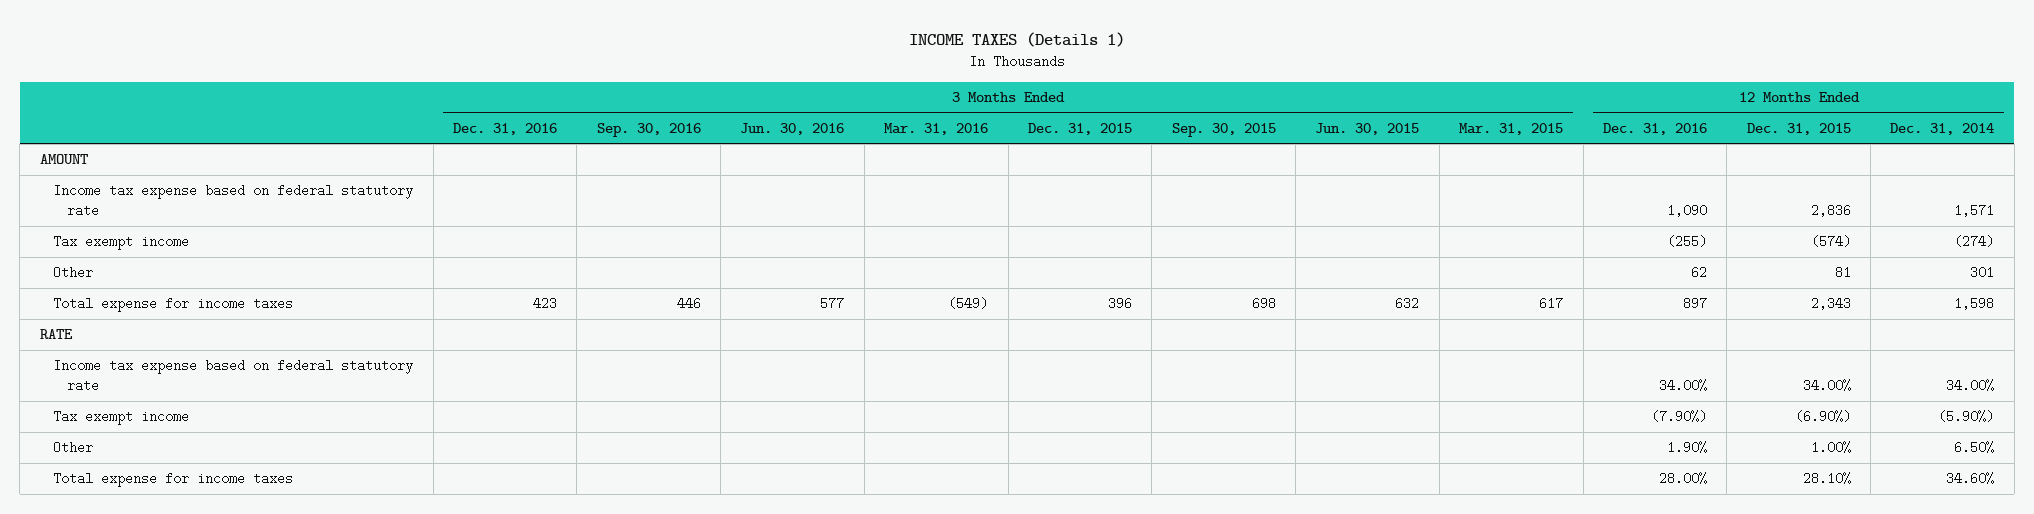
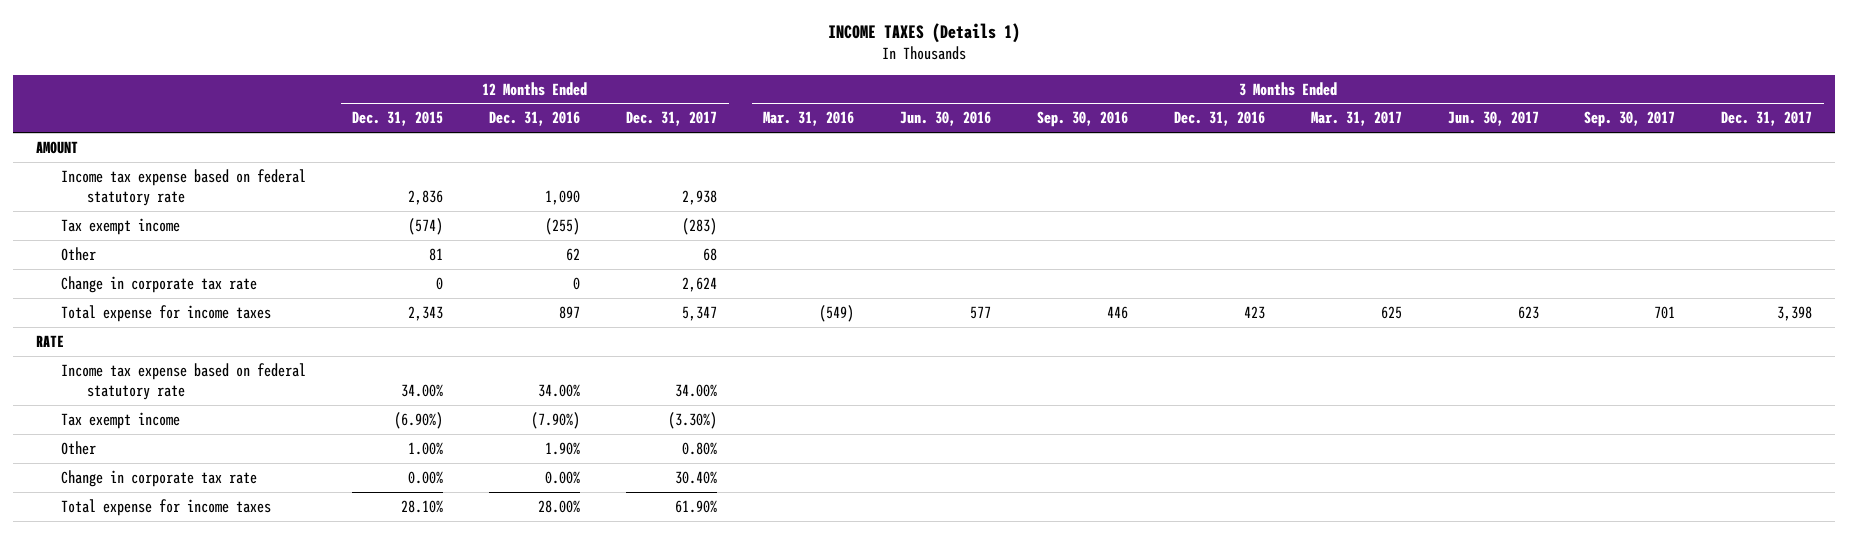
[1027,122,1132,135] Dec. 31, 2015 -> none
[1171,122,1276,137] Sep. 30, 2015 -> none
[1315,122,1420,135] Jun. 30, 2015 -> none
[1459,122,1564,135] Mar. 31, 2015 -> none
[1890,122,1995,135] Dec. 31, 2014 -> none
none -> [626,111,718,127] Dec. 31, 2017
none -> [1310,111,1402,127] Mar. 31, 2017
none -> [1447,111,1539,127] Jun. 30, 2017
none -> [1584,111,1676,128] Sep. 30, 2017
none -> [1721,111,1813,127] Dec. 31, 2017
none -> [61,275,258,293] Change in corporate tax rate
none -> [61,469,258,487] Change in corporate tax rate

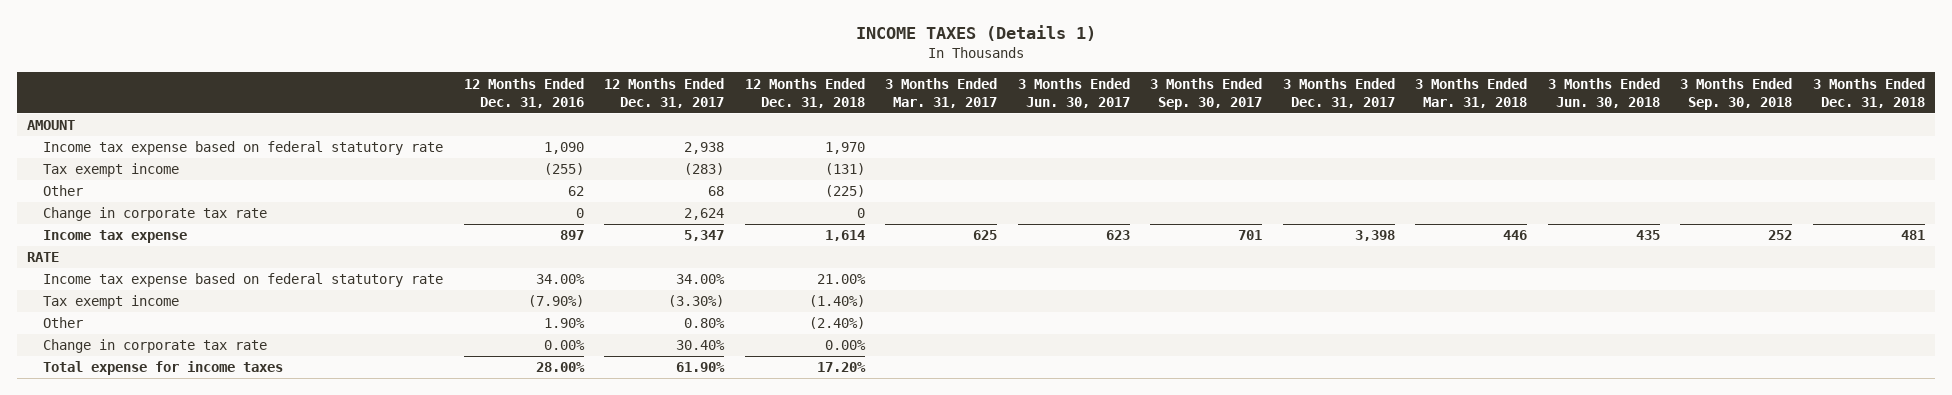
[352,111,444,127] Dec. 31, 2015 -> none
[763,111,855,127] Mar. 31, 2016 -> none
[899,111,991,127] Jun. 30, 2016 -> none
[1036,111,1128,128] Sep. 30, 2016 -> none
[1173,111,1265,127] Dec. 31, 2016 -> none
none -> [744,77,865,108] 12 Months Ended Dec. 31, 2018
none -> [1415,77,1528,108] 3 Months Ended Mar. 31, 2018
none -> [1547,77,1660,108] 3 Months Ended Jun. 30, 2018
none -> [1680,77,1793,110] 3 Months Ended Sep. 30, 2018
none -> [1812,77,1925,108] 3 Months Ended Dec. 31, 2018
[61,304,272,322] Total expense for income taxes -> [43,230,188,244] Income tax expense

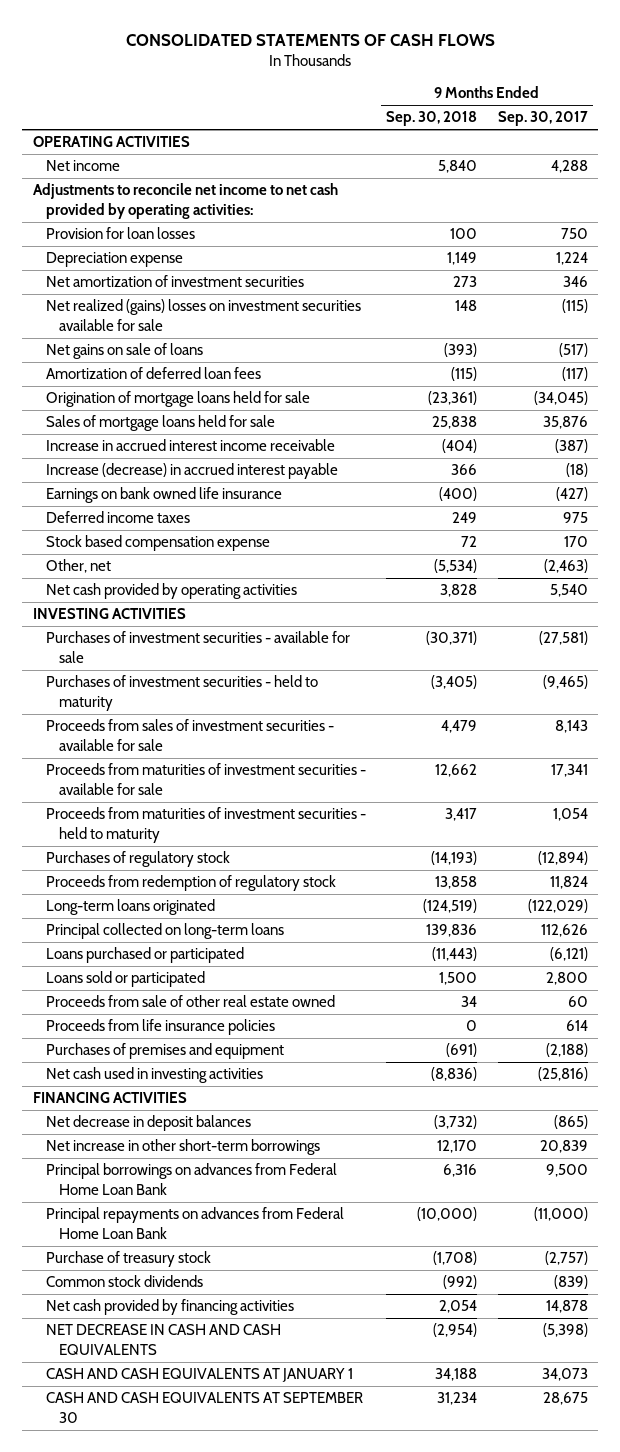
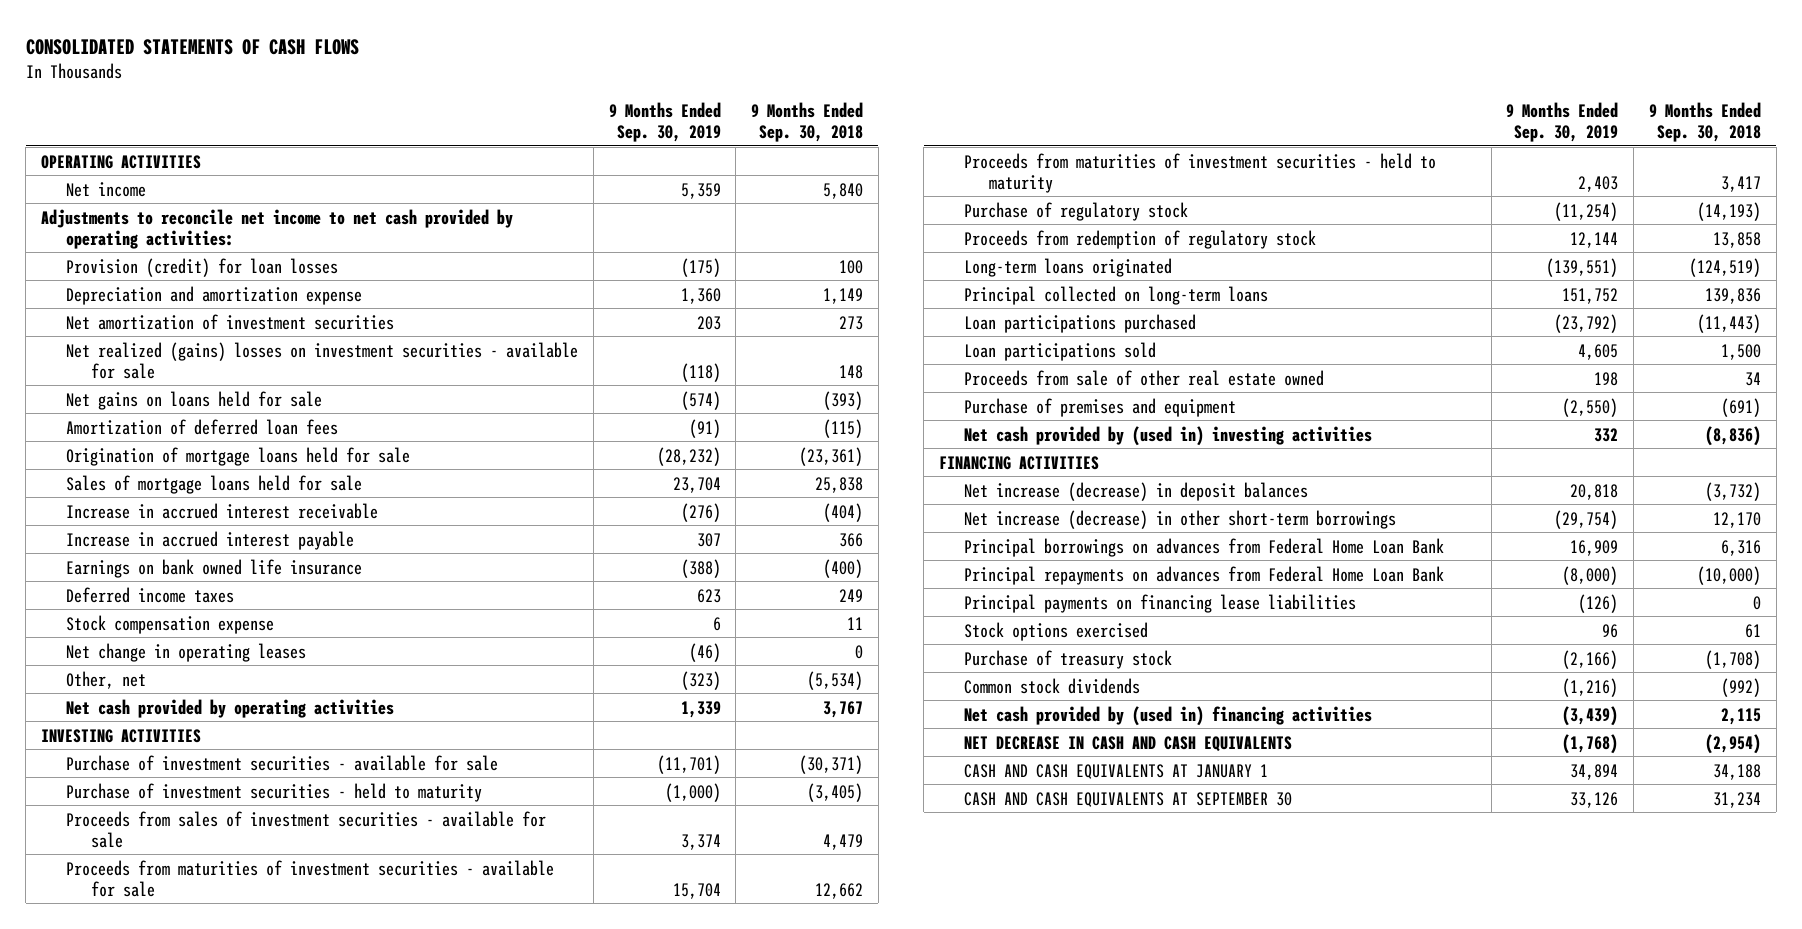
[497,111,588,127] Sep. 30, 2017 -> none
none -> [608,101,721,142] 9 Months Ended Sep. 30, 2019
[45,227,195,240] Provision for loan losses -> [66,257,339,277] Provision (credit) for loan losses
[45,252,183,268] Depreciation expense -> [66,285,363,305] Depreciation and amortization expense
[45,299,361,331] Net realized (gains) losses on investment securities available for sale -> [66,341,579,379] Net realized (gains) losses on investment securities - available for sale
[45,343,203,360] Net gains on sale of loans -> [66,390,323,410] Net gains on loans held for sale
[45,439,335,452] Increase in accrued interest income receivable -> [66,502,379,519] Increase in accrued interest receivable
[45,463,338,480] Increase (decrease) in accrued interest payable -> [66,530,355,550] Increase in accrued interest payable
[45,535,270,552] Stock based compensation expense -> [66,614,275,634] Stock compensation expense
[461,536,478,548] 72 -> [847,616,864,630] 11
none -> [66,642,307,662] Net change in operating leases
[440,584,478,598] 3,828 -> [823,700,864,718] 3,767
[45,631,350,663] Purchases of investment securities - available for sale -> [66,754,499,771] Purchase of investment securities - available for sale
[45,675,318,711] Purchases of investment securities - held to maturity -> [66,782,483,802] Purchase of investment securities - held to maturity
[45,851,230,868] Purchases of regulatory stock -> [963,201,1188,221] Purchase of regulatory stock
[45,947,244,964] Loans purchased or participated -> [963,313,1196,333] Loan participations purchased
[45,971,205,988] Loans sold or participated -> [963,341,1156,361] Loan participations sold
[45,1019,275,1036] Proceeds from life insurance policies -> none
[45,1043,284,1060] Purchases of premises and equipment -> [963,397,1236,417] Purchase of premises and equipment
[45,1067,263,1084] Net cash used in investing activities -> [963,425,1372,446] Net cash provided by (used in) investing activities
[45,1115,251,1132] Net decrease in deposit balances -> [963,481,1308,501] Net increase (decrease) in deposit balances
[45,1139,320,1156] Net increase in other short-term borrowings -> [963,509,1396,529] Net increase (decrease) in other short-term borrowings
none -> [963,593,1356,613] Principal payments on financing lease liabilities
none -> [963,621,1148,641] Stock options exercised
[45,1299,294,1316] Net cash provided by financing activities -> [963,705,1372,726] Net cash provided by (used in) financing activities
[439,1300,478,1314] 2,054 -> [1720,707,1761,725] 2,115

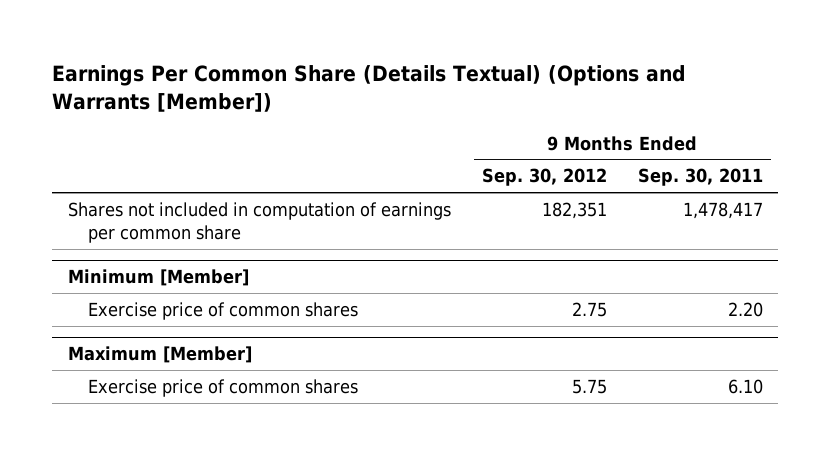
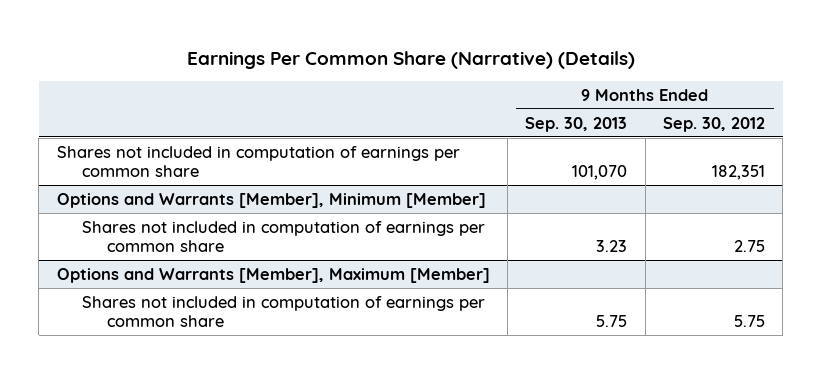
[52,64,687,112] Earnings Per Common Share (Details Textual) (Options and Warrants [Member]) -> [186,50,635,69] Earnings Per Common Share (Narrative) (Details)
[637,168,763,187] Sep. 30, 2011 -> none
none -> [525,116,628,132] Sep. 30, 2013
[67,269,249,287] Minimum [Member] -> none
[67,346,252,364] Maximum [Member] -> none
none -> [56,192,486,208] Options and Warrants [Member], Minimum [Member]
[88,301,359,320] Exercise price of common shares -> [81,220,485,253] Shares not included in computation of earnings per common share
none -> [56,267,490,283] Options and Warrants [Member], Maximum [Member]
[88,378,359,397] Exercise price of common shares -> [81,295,485,328] Shares not included in computation of earnings per common share

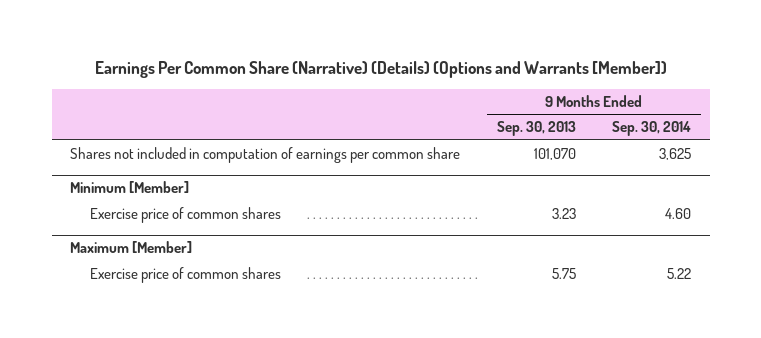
[186,50,635,69] Earnings Per Common Share (Narrative) (Details) -> [94,61,667,79] Earnings Per Common Share (Narrative) (Details) (Options and Warrants [Member])
[663,116,766,132] Sep. 30, 2012 -> none
none -> [612,121,692,137] Sep. 30, 2014
[56,192,486,208] Options and Warrants [Member], Minimum [Member] -> none
[56,267,490,283] Options and Warrants [Member], Maximum [Member] -> none
none -> [69,181,189,194] Minimum [Member]
[81,220,485,253] Shares not included in computation of earnings per common share -> [89,207,281,224] Exercise price of common shares
none -> [69,241,192,254] Maximum [Member]
[81,295,485,328] Shares not included in computation of earnings per common share -> [89,267,281,284] Exercise price of common shares

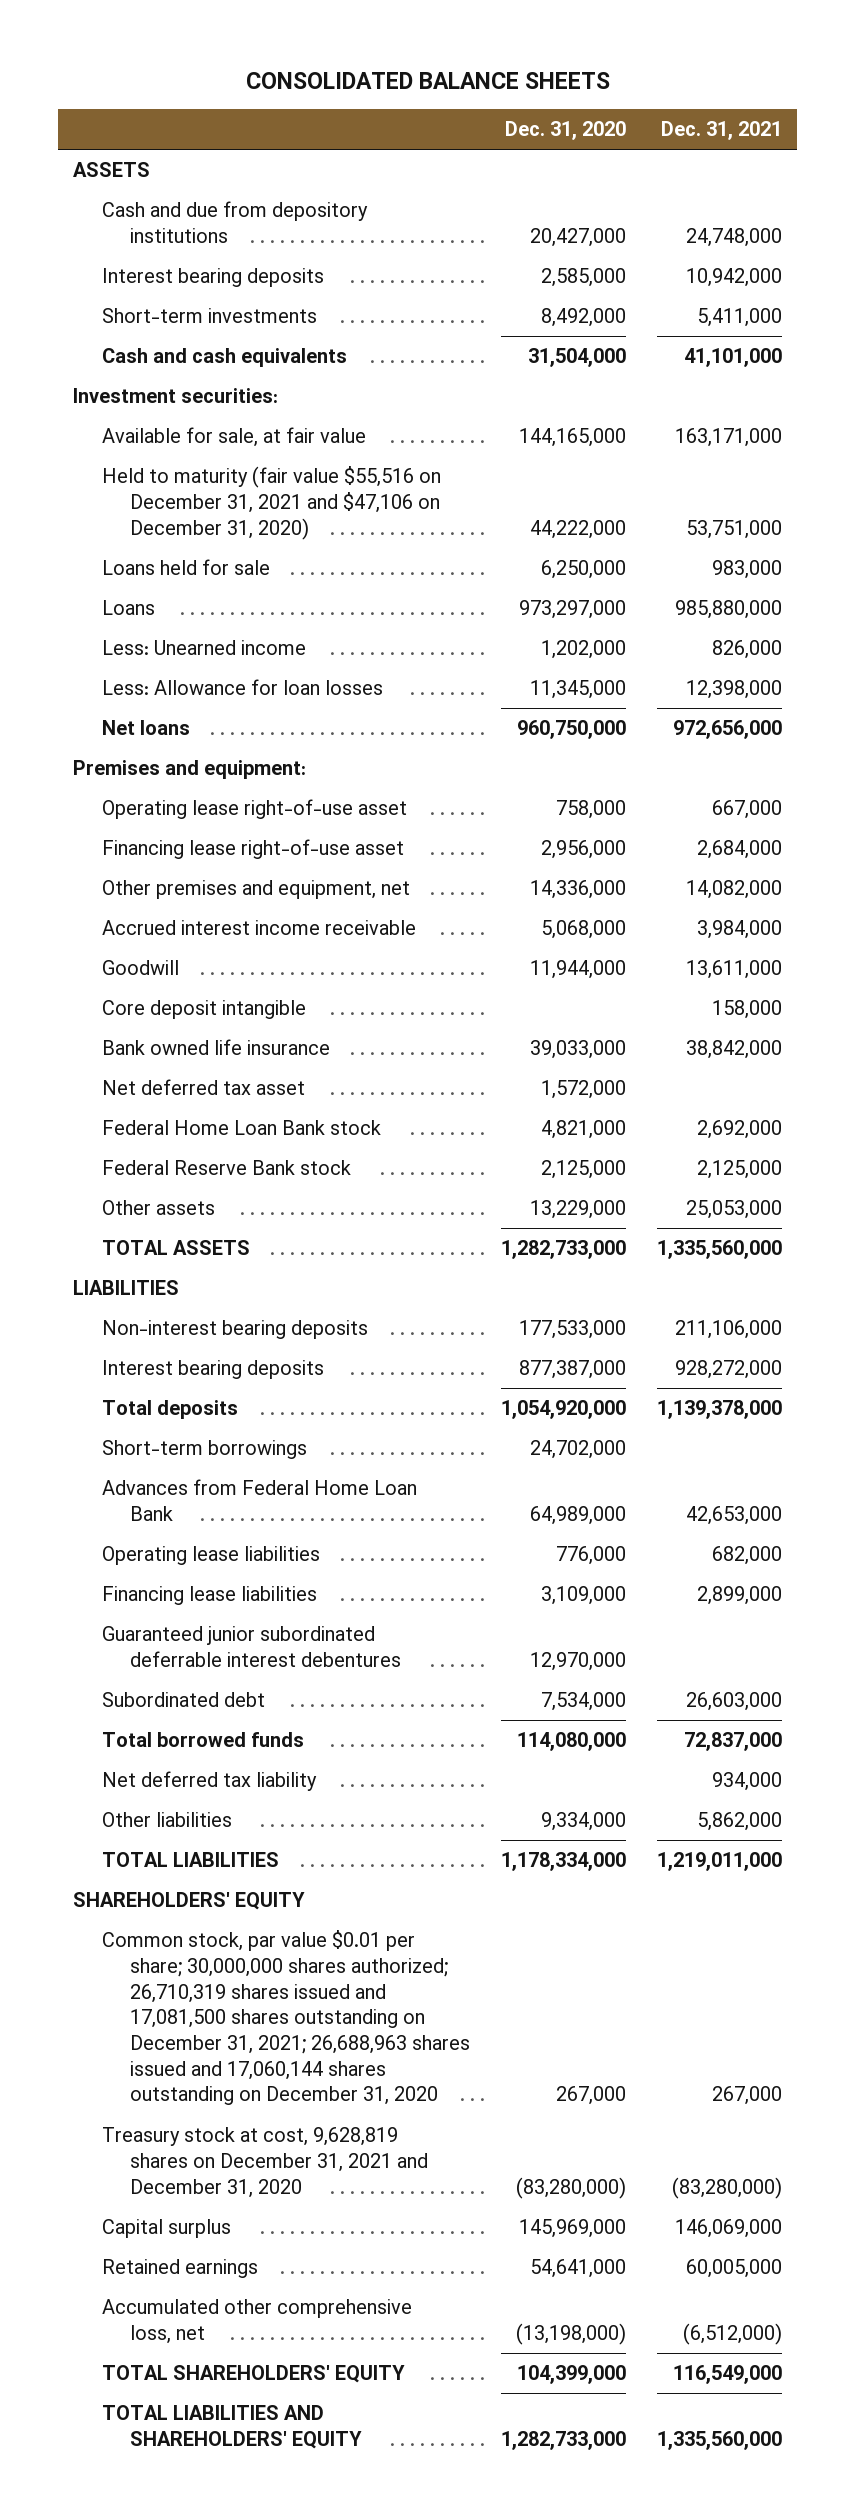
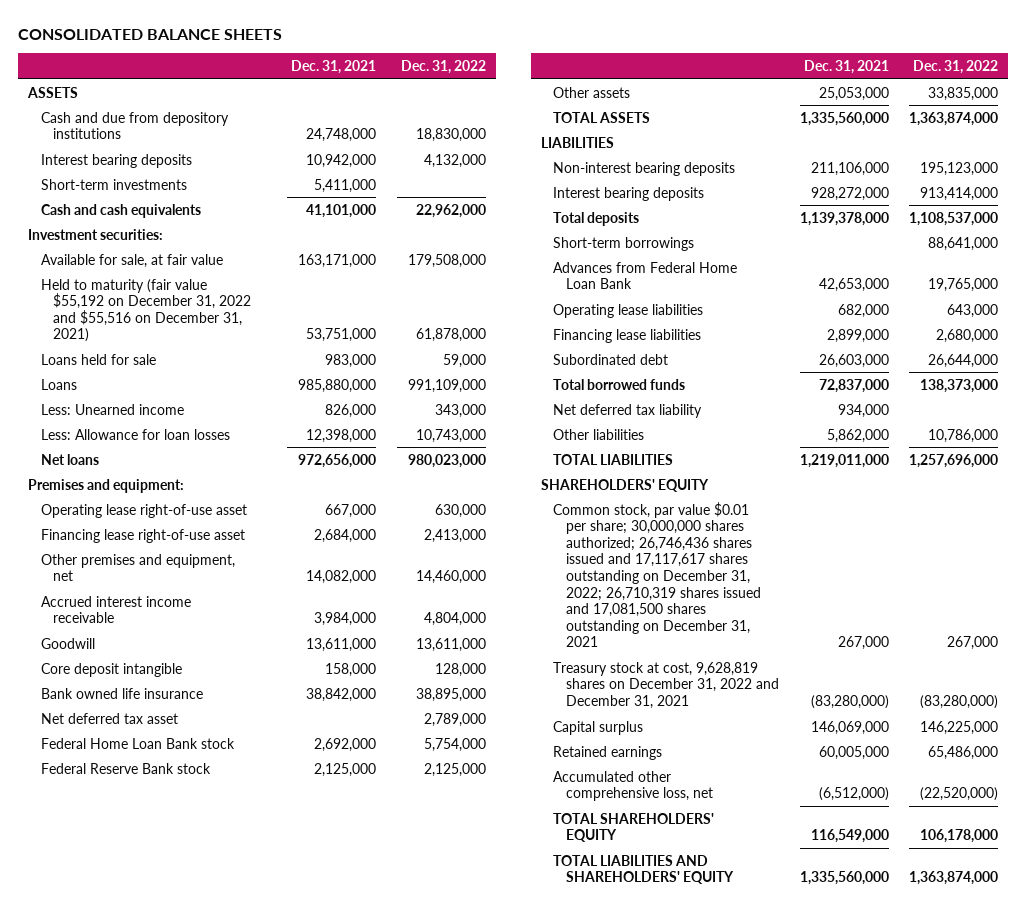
[504,121,626,141] Dec. 31, 2020 -> none
none -> [400,60,486,75] Dec. 31, 2022
[101,466,441,540] Held to maturity (fair value $55,516 on December 31, 2021 and $47,106 on December 31, 2020) -> [40,278,252,343] Held to maturity (fair value $55,192 on December 31, 2022 and $55,516 on December 31, 2021)
[101,1626,401,1668] Guaranteed junior subordinated deferrable interest debentures -> none
[101,1930,470,2106] Common stock, par value $0.01 per share; 30,000,000 shares authorized; 26,710,319 shares issued and 17,081,500 shares outstanding on December 31, 2021; 26,688,963 shares issued and 17,060,144 shares outstanding on December 31, 2020 -> [553,501,761,648] Common stock, par value $0.01 per share; 30,000,000 shares authorized; 26,746,436 shares issued and 17,117,617 shares outstanding on December 31, 2022; 26,710,319 shares issued and 17,081,500 shares outstanding on December 31, 2021
[101,2127,428,2198] Treasury stock at cost, 9,628,819 shares on December 31, 2021 and December 31, 2020 -> [553,661,779,709] Treasury stock at cost, 9,628,819 shares on December 31, 2022 and December 31, 2021

